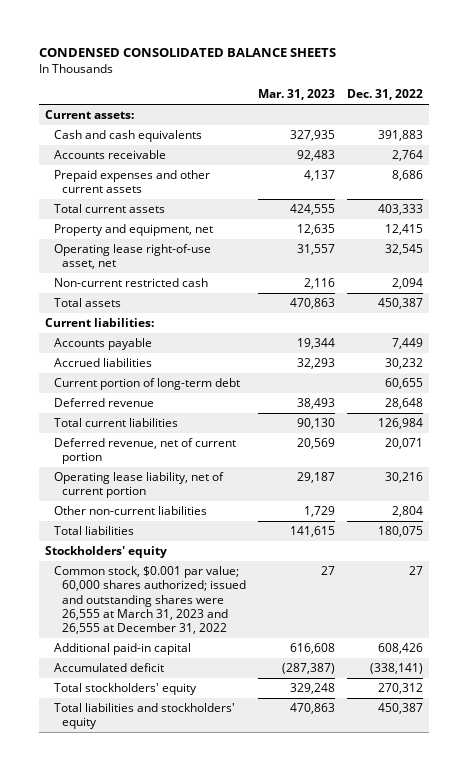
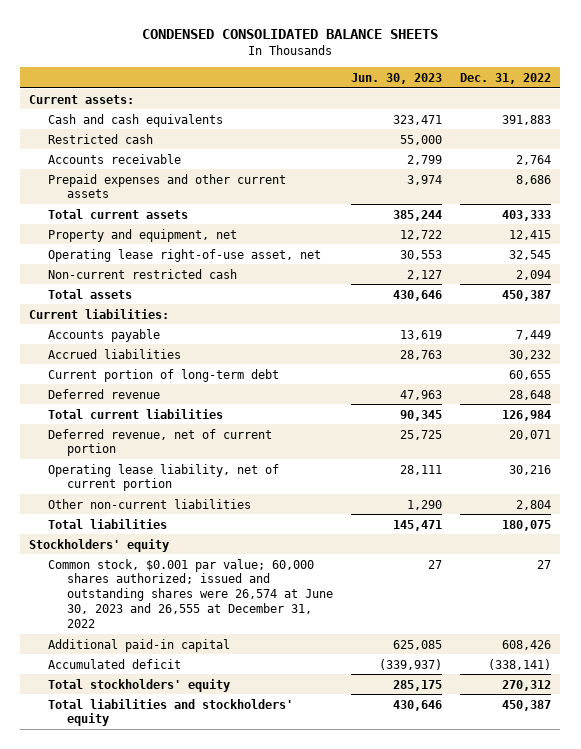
[258,89,336,101] Mar. 31, 2023 -> none
none -> [351,72,443,84] Jun. 30, 2023
none -> [48,133,154,144] Restricted cash
[53,566,247,635] Common stock, $0.001 par value; 60,000 shares authorized; issued and outstanding shares were 26,555 at March 31, 2023 and 26,555 at December 31, 2022 -> [48,558,333,628] Common stock, $0.001 par value; 60,000 shares authorized; issued and outstanding shares were 26,574 at June 30, 2023 and 26,555 at December 31, 2022

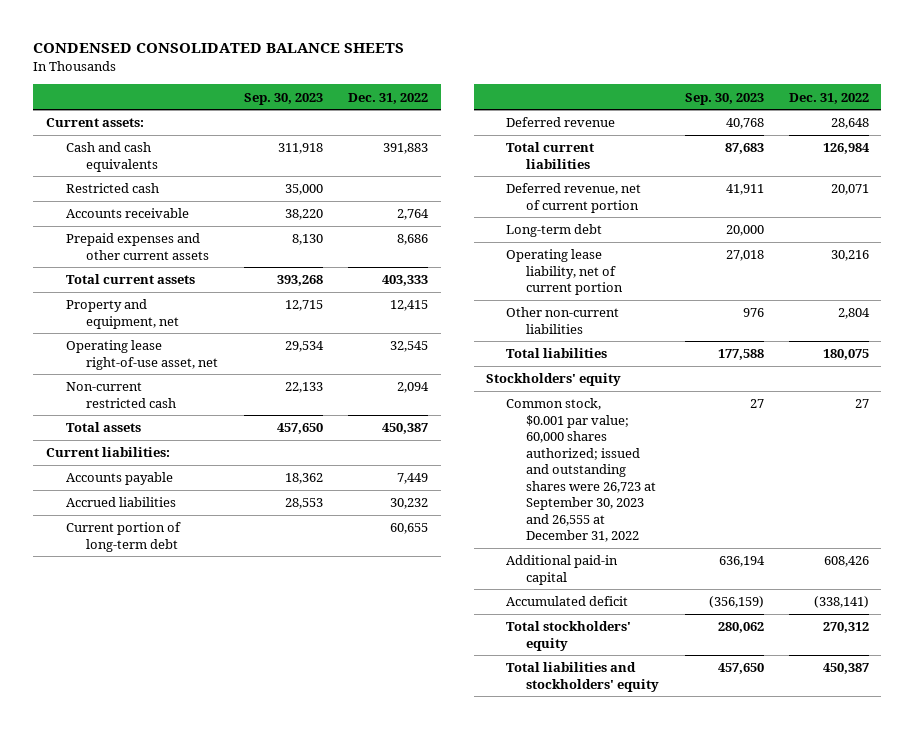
[351,72,443,84] Jun. 30, 2023 -> none
none -> [243,92,323,105] Sep. 30, 2023
none -> [506,224,603,238] Long-term debt
[48,558,333,628] Common stock, $0.001 par value; 60,000 shares authorized; issued and outstanding shares were 26,574 at June 30, 2023 and 26,555 at December 31, 2022 -> [506,398,657,543] Common stock, $0.001 par value; 60,000 shares authorized; issued and outstanding shares were 26,723 at September 30, 2023 and 26,555 at December 31, 2022

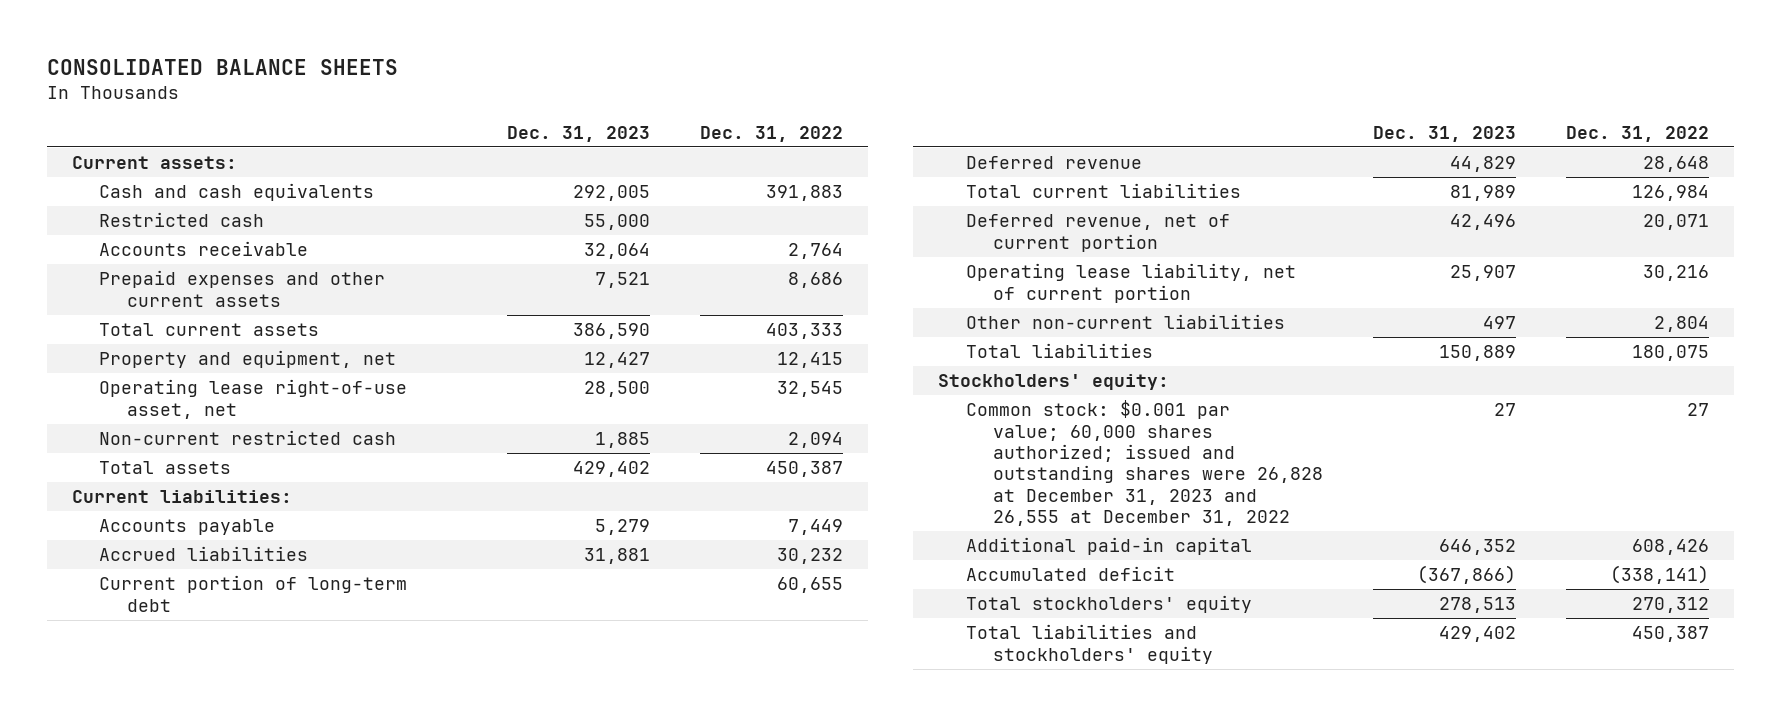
[33,43,405,54] CONDENSED CONSOLIDATED BALANCE SHEETS -> [46,58,398,75] CONSOLIDATED BALANCE SHEETS
[243,92,323,105] Sep. 30, 2023 -> none
none -> [506,125,650,142] Dec. 31, 2023
[506,224,603,238] Long-term debt -> none
[486,373,622,387] Stockholders' equity -> [938,374,1170,391] Stockholders' equity:
[506,398,657,543] Common stock, $0.001 par value; 60,000 shares authorized; issued and outstanding shares were 26,723 at September 30, 2023 and 26,555 at December 31, 2022 -> [965,400,1324,527] Common stock: $0.001 par value; 60,000 shares authorized; issued and outstanding shares were 26,828 at December 31, 2023 and 26,555 at December 31, 2022

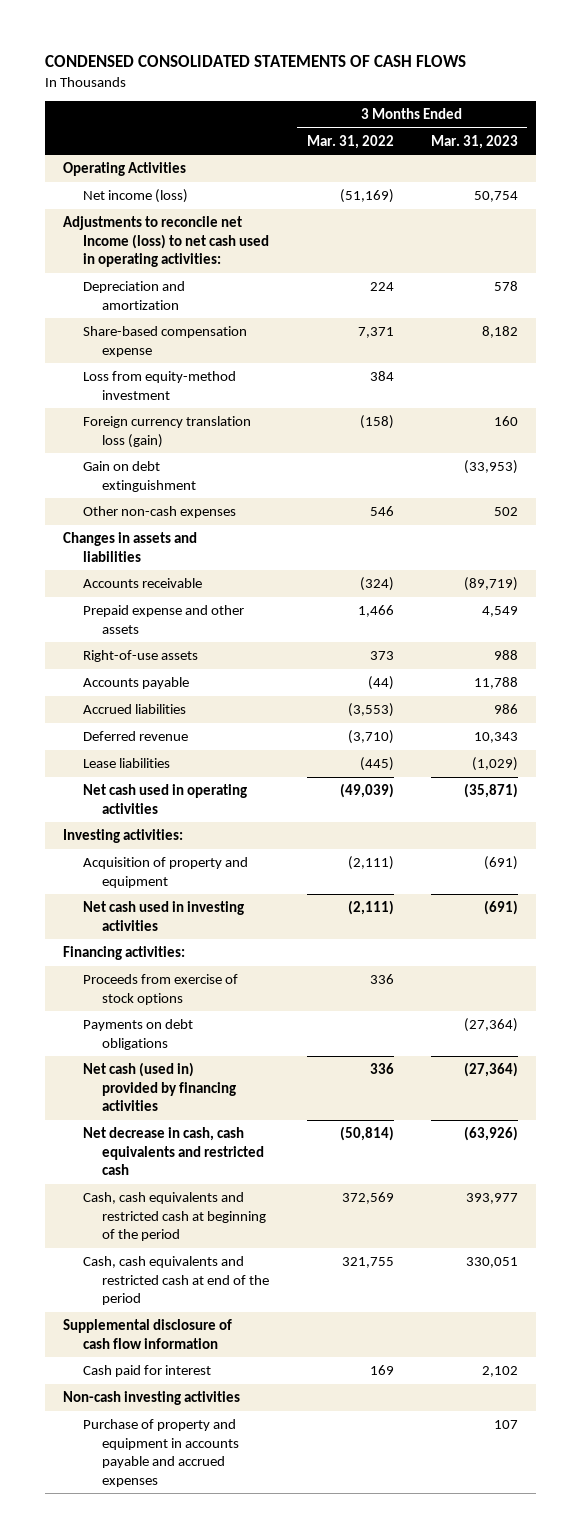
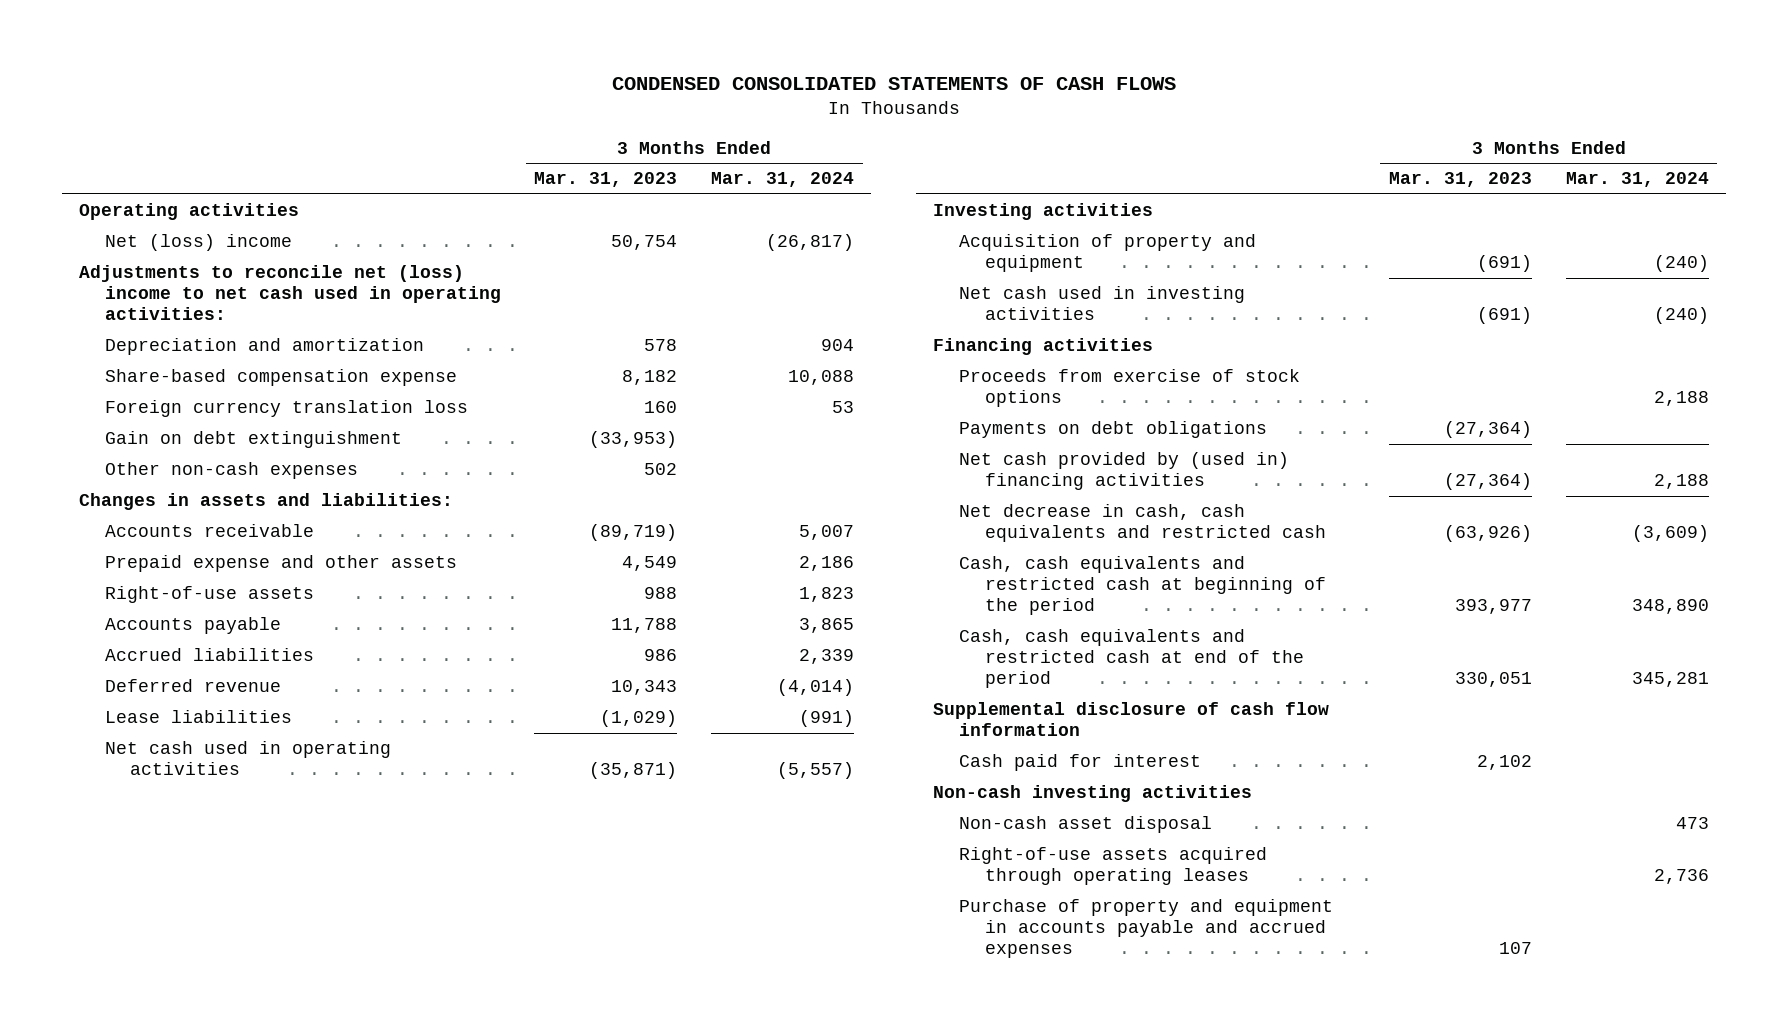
[306,134,394,149] Mar. 31, 2022 -> none
none -> [711,172,855,188] Mar. 31, 2024
[63,162,187,177] Operating Activities -> [78,203,299,221] Operating activities
[82,189,188,204] Net income (loss) -> [104,234,292,252] Net (loss) income
[63,216,269,268] Adjustments to reconcile net Income (loss) to net cash used in operating activities: -> [78,265,501,321] Adjustments to reconcile net (loss) income to net cash used in operating activities:
[82,371,236,400] Loss from equity-method investment -> none
[82,416,251,448] Foreign currency translation loss (gain) -> [104,400,468,418] Foreign currency translation loss
[63,532,198,562] Changes in assets and liabilities -> [78,493,453,511] Changes in assets and liabilities:
[63,829,184,844] Investing activities: -> [933,203,1154,221] Investing activities
[63,946,186,961] Financing activities: -> [933,338,1154,356] Financing activities
[82,1062,237,1112] Net cash (used in) provided by financing activities -> [958,452,1289,491] Net cash provided by (used in) financing activities
none -> [958,816,1212,834] Non-cash asset disposal
none -> [958,847,1267,886] Right-of-use assets acquired through operating leases

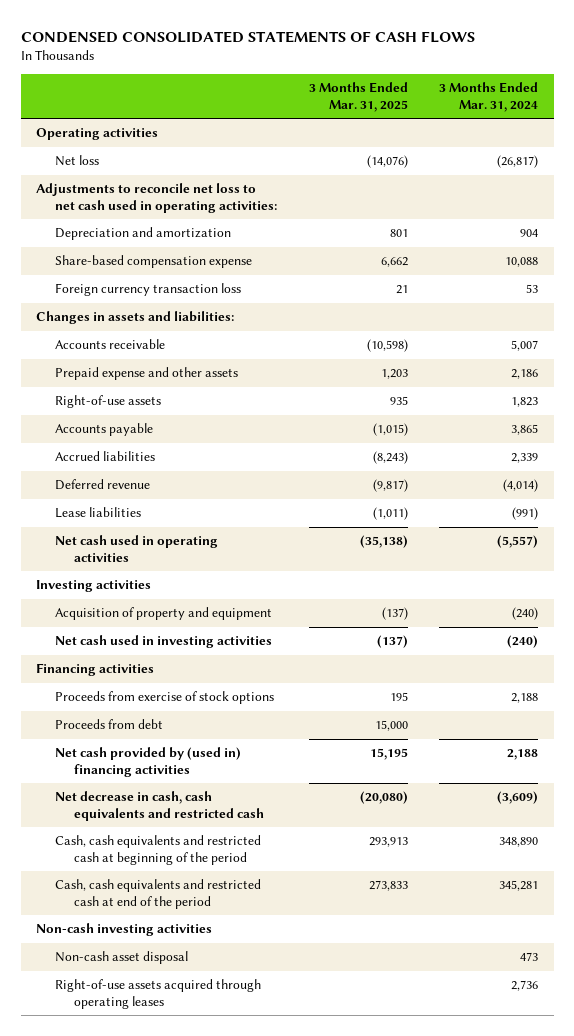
[534,172,678,188] Mar. 31, 2023 -> none
none -> [308,82,408,112] 3 Months Ended Mar. 31, 2025
[104,234,292,252] Net (loss) income -> [54,155,99,167] Net loss
[78,265,501,321] Adjustments to reconcile net (loss) income to net cash used in operating activities: -> [36,183,277,214] Adjustments to reconcile net loss to net cash used in operating activities:
[104,431,402,449] Gain on debt extinguishment -> none
[104,462,358,480] Other non-cash expenses -> none
[104,400,468,418] Foreign currency translation loss -> [54,283,241,297] Foreign currency transaction loss
[958,421,1267,439] Payments on debt obligations -> none
none -> [54,719,163,730] Proceeds from debt
[933,702,1330,737] Supplemental disclosure of cash flow information -> none
[958,754,1201,772] Cash paid for interest -> none
[958,899,1333,959] Purchase of property and equipment in accounts payable and accrued expenses -> none

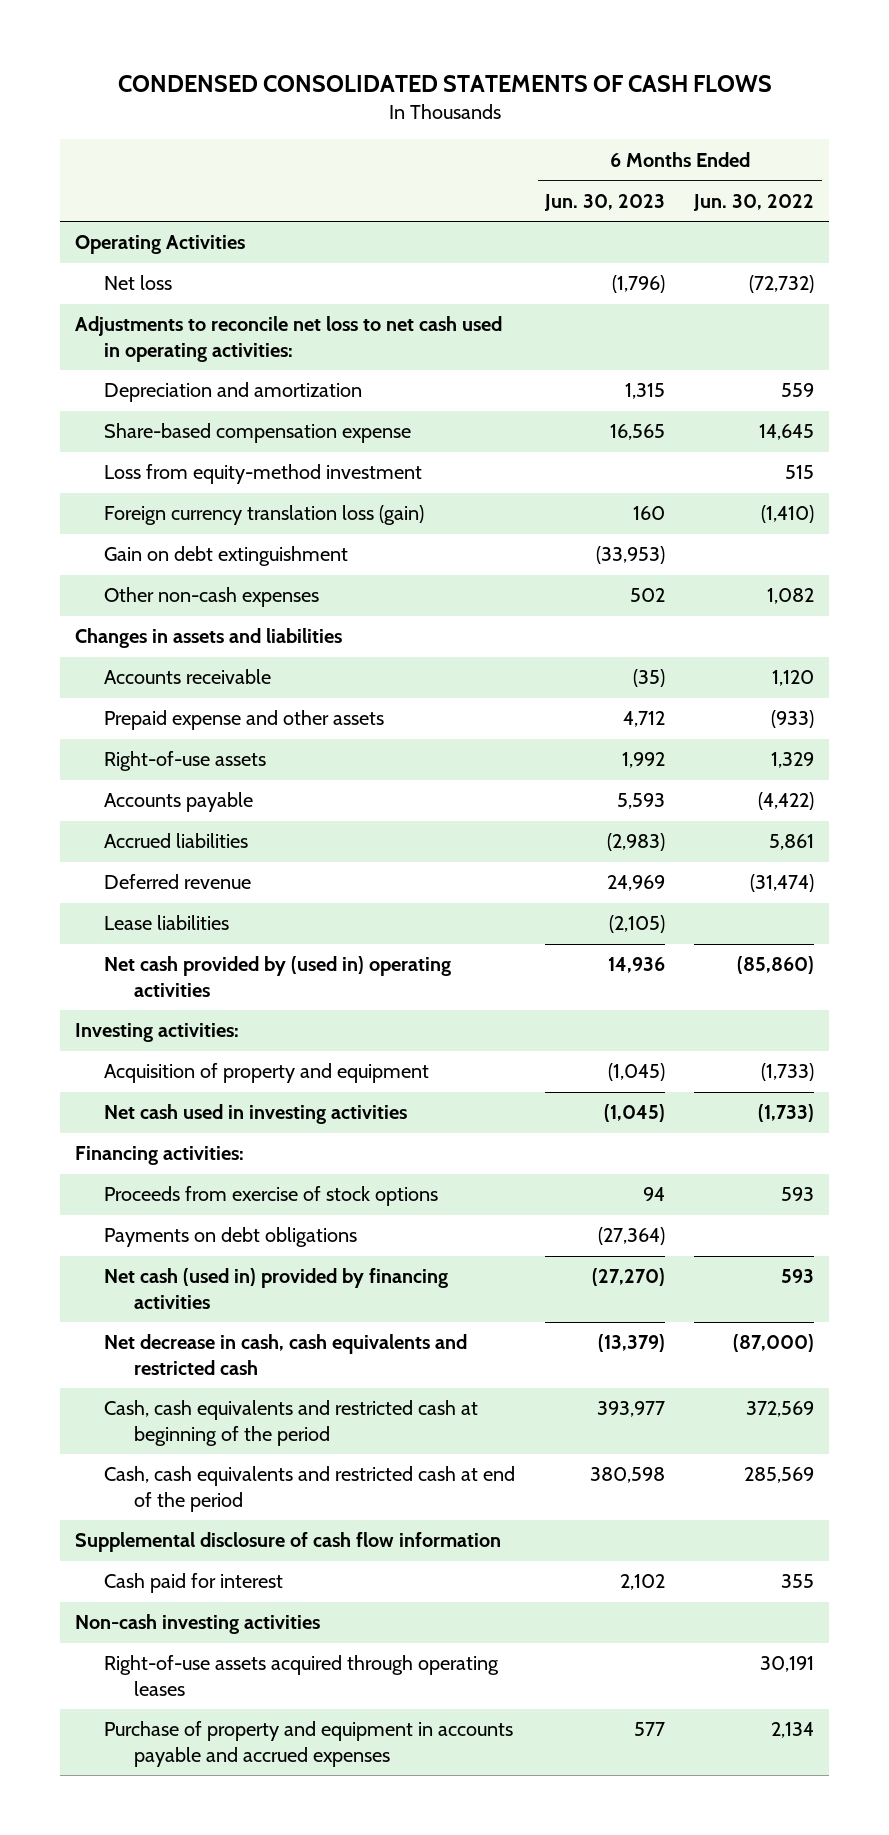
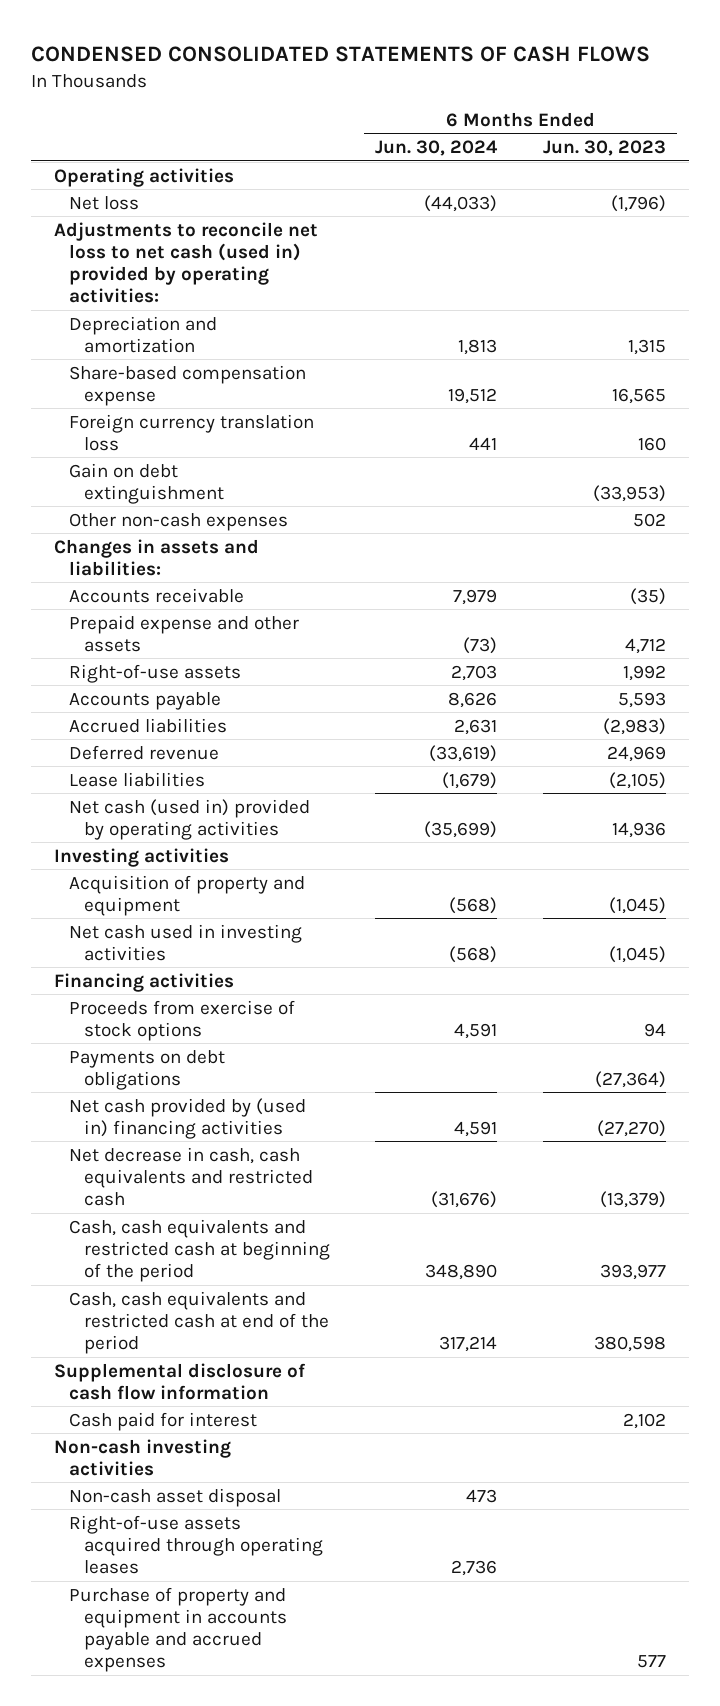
[693,193,815,211] Jun. 30, 2022 -> none
none -> [375,140,499,157] Jun. 30, 2024
[75,235,246,255] Operating Activities -> [53,167,234,187] Operating activities
[75,316,503,363] Adjustments to reconcile net loss to net cash used in operating activities: -> [53,221,318,304] Adjustments to reconcile net loss to net cash (used in) provided by operating activities:
[104,464,423,485] Loss from equity-method investment -> none
[104,505,425,526] Foreign currency translation loss (gain) -> [68,413,314,451] Foreign currency translation loss
[75,628,343,649] Changes in assets and liabilities -> [53,538,259,576] Changes in assets and liabilities:
[104,956,452,998] Net cash provided by (used in) operating activities -> [68,798,310,840] Net cash (used in) provided by operating activities
[75,1023,240,1043] Investing activities: -> [53,847,229,867] Investing activities
[75,1146,245,1166] Financing activities: -> [53,972,234,992] Financing activities
[104,1268,449,1310] Net cash (used in) provided by financing activities -> [68,1097,306,1139] Net cash provided by (used in) financing activities
none -> [68,1487,281,1507] Non-cash asset disposal

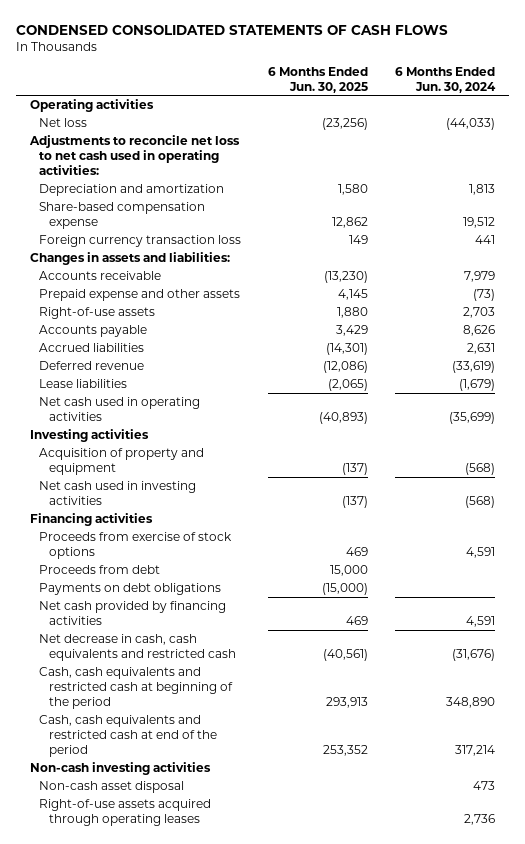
[542,140,666,157] Jun. 30, 2023 -> none
none -> [268,66,369,93] 6 Months Ended Jun. 30, 2025
[53,221,318,304] Adjustments to reconcile net loss to net cash (used in) provided by operating activities: -> [28,135,240,175] Adjustments to reconcile net loss to net cash used in operating activities:
[68,462,224,504] Gain on debt extinguishment -> none
[68,512,288,531] Other non-cash expenses -> none
[68,413,314,451] Foreign currency translation loss -> [39,235,242,248] Foreign currency transaction loss
[68,798,310,840] Net cash (used in) provided by operating activities -> [39,397,201,421] Net cash used in operating activities
none -> [39,565,161,575] Proceeds from debt
[68,1097,306,1139] Net cash provided by (used in) financing activities -> [39,601,227,625] Net cash provided by financing activities
[53,1362,306,1400] Supplemental disclosure of cash flow information -> none
[68,1411,257,1431] Cash paid for interest -> none
[68,1586,287,1673] Purchase of property and equipment in accounts payable and accrued expenses -> none

